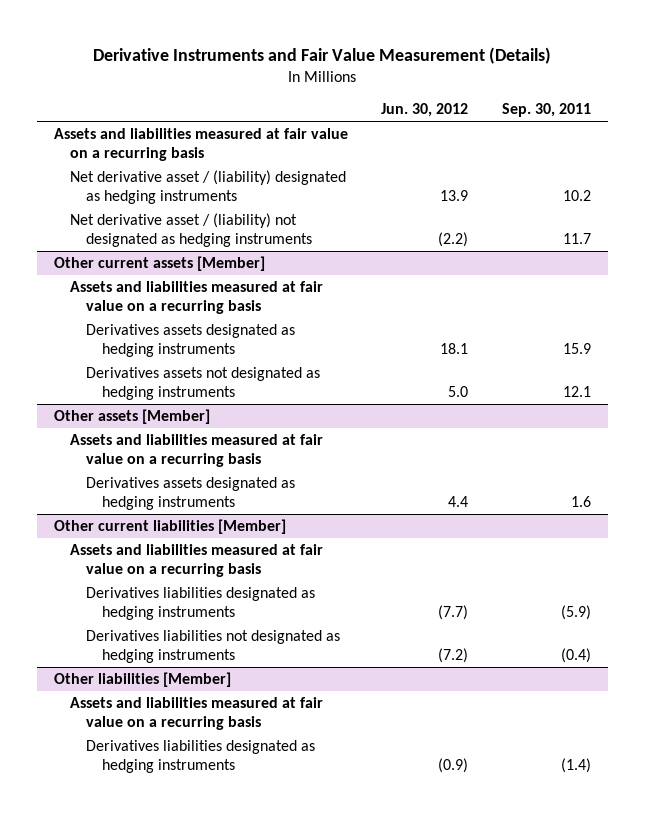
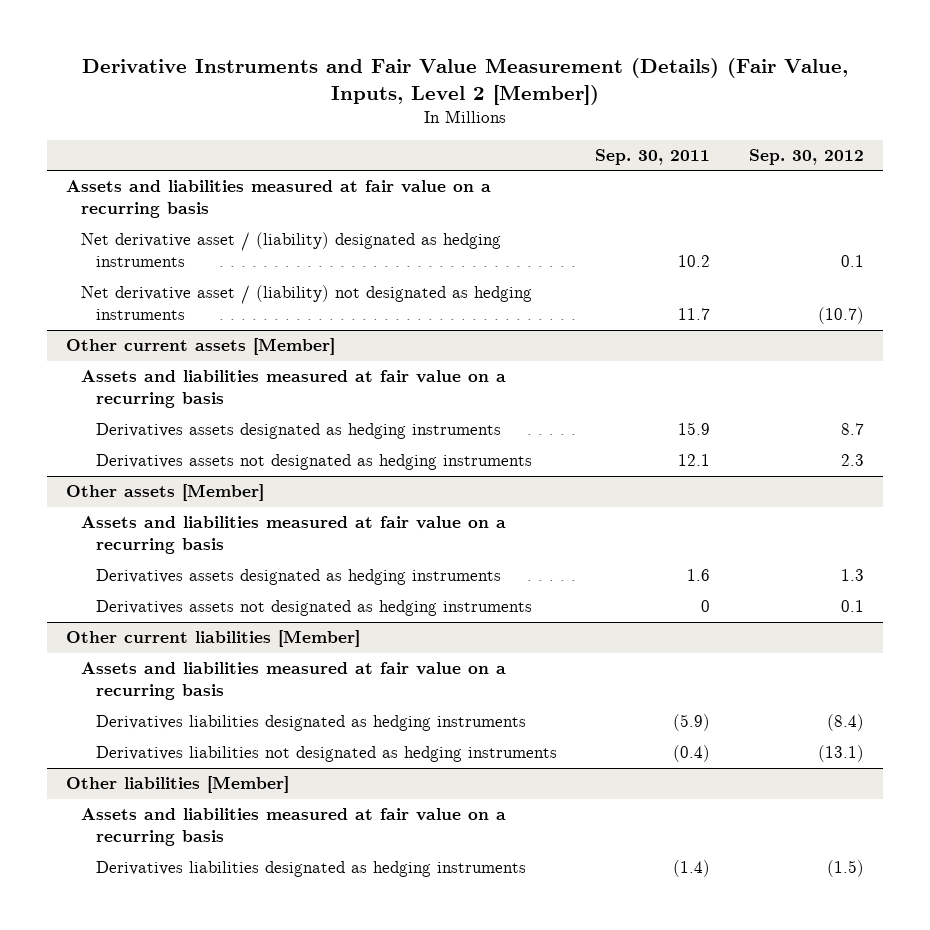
[93,46,552,64] Derivative Instruments and Fair Value Measurement (Details) -> [82,58,849,105] Derivative Instruments and Fair Value Measurement (Details) (Fair Value, Inputs, Level 2 [Member])
[381,103,469,118] Jun. 30, 2012 -> none
none -> [748,148,864,165] Sep. 30, 2012
none -> [95,600,532,617] Derivatives assets not designated as hedging instruments

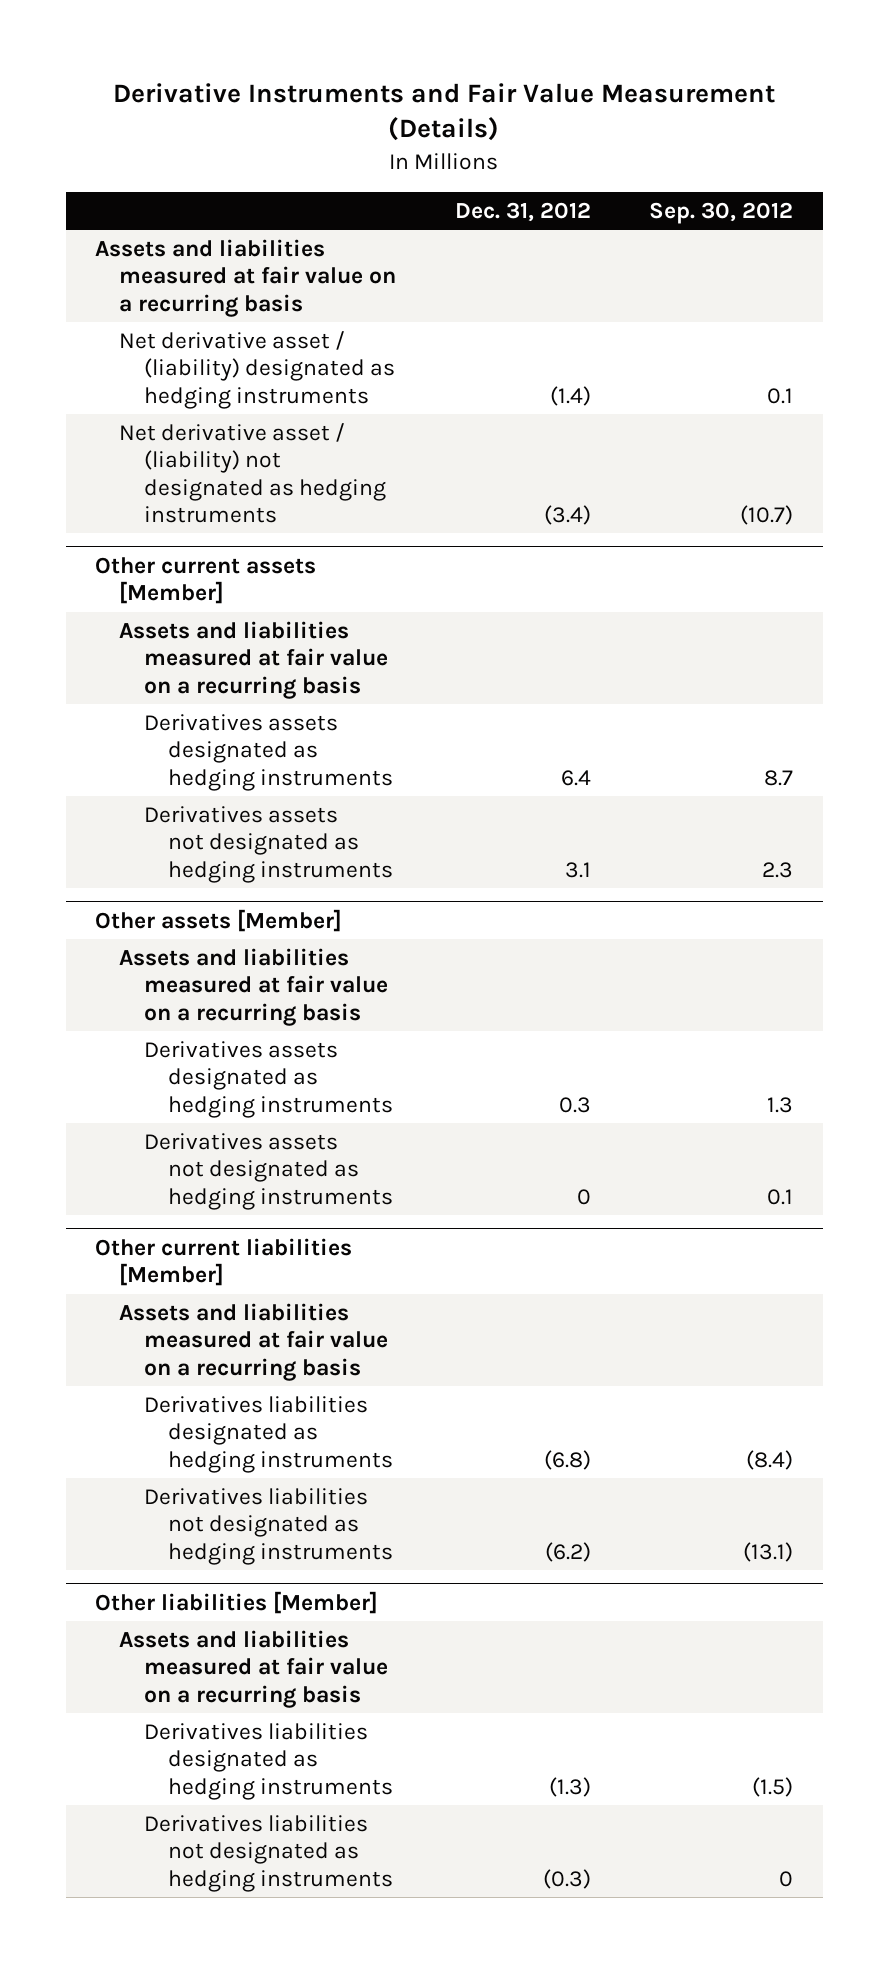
[82,58,849,105] Derivative Instruments and Fair Value Measurement (Details) (Fair Value, Inputs, Level 2 [Member]) -> [113,82,776,142] Derivative Instruments and Fair Value Measurement (Details)
[595,148,711,165] Sep. 30, 2011 -> none
none -> [454,201,591,222] Dec. 31, 2012
none -> [143,1815,394,1892] Derivatives liabilities not designated as hedging instruments

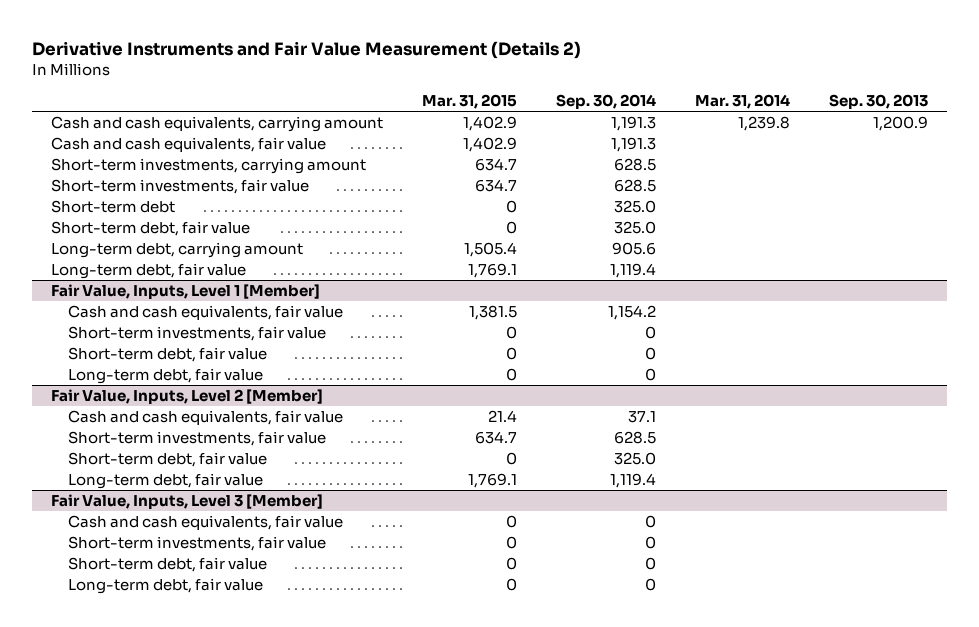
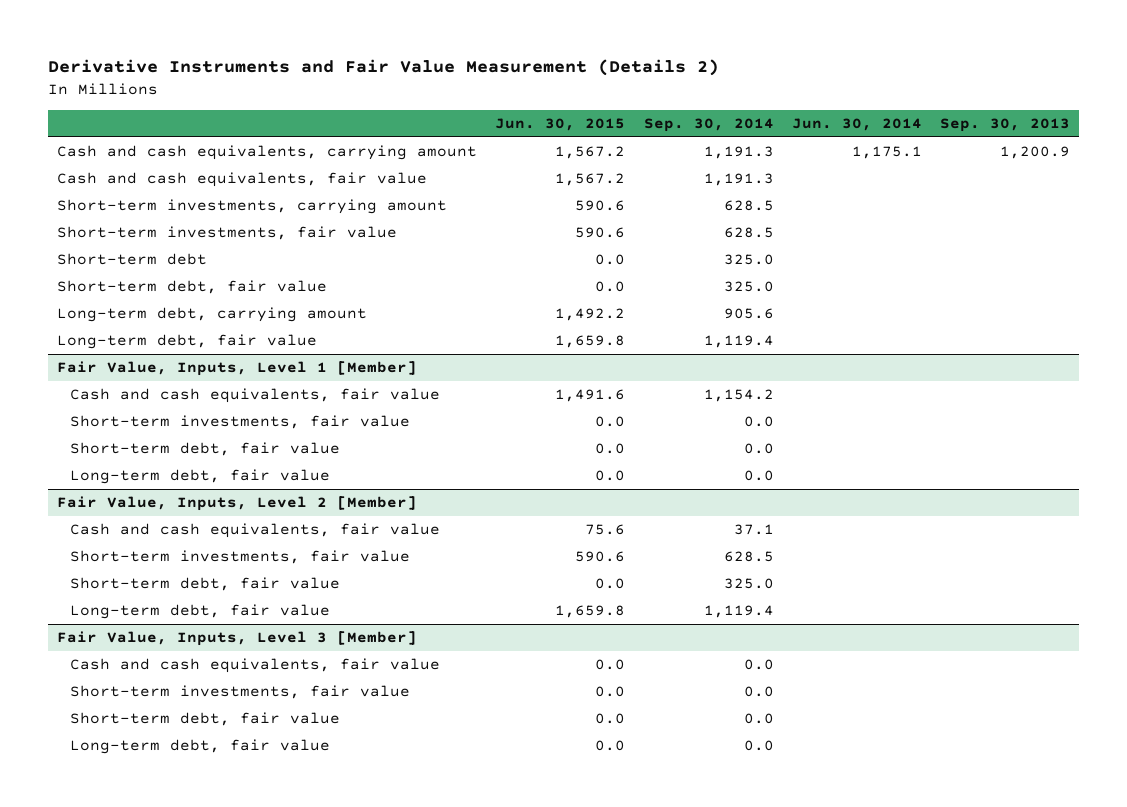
[422,94,518,110] Mar. 31, 2015 -> none
[695,94,791,110] Mar. 31, 2014 -> none
none -> [495,118,626,132] Jun. 30, 2015
none -> [791,118,922,132] Jun. 30, 2014
[645,326,657,340] 0 -> [743,416,774,428] 0.0
[645,347,657,361] 0 -> [743,443,774,455] 0.0
[645,368,657,382] 0 -> [743,470,774,482] 0.0
[645,515,657,529] 0 -> [743,659,774,671] 0.0
[645,536,657,550] 0 -> [743,686,774,698] 0.0
[645,557,657,571] 0 -> [743,713,774,725] 0.0
[645,578,657,592] 0 -> [743,740,774,752] 0.0

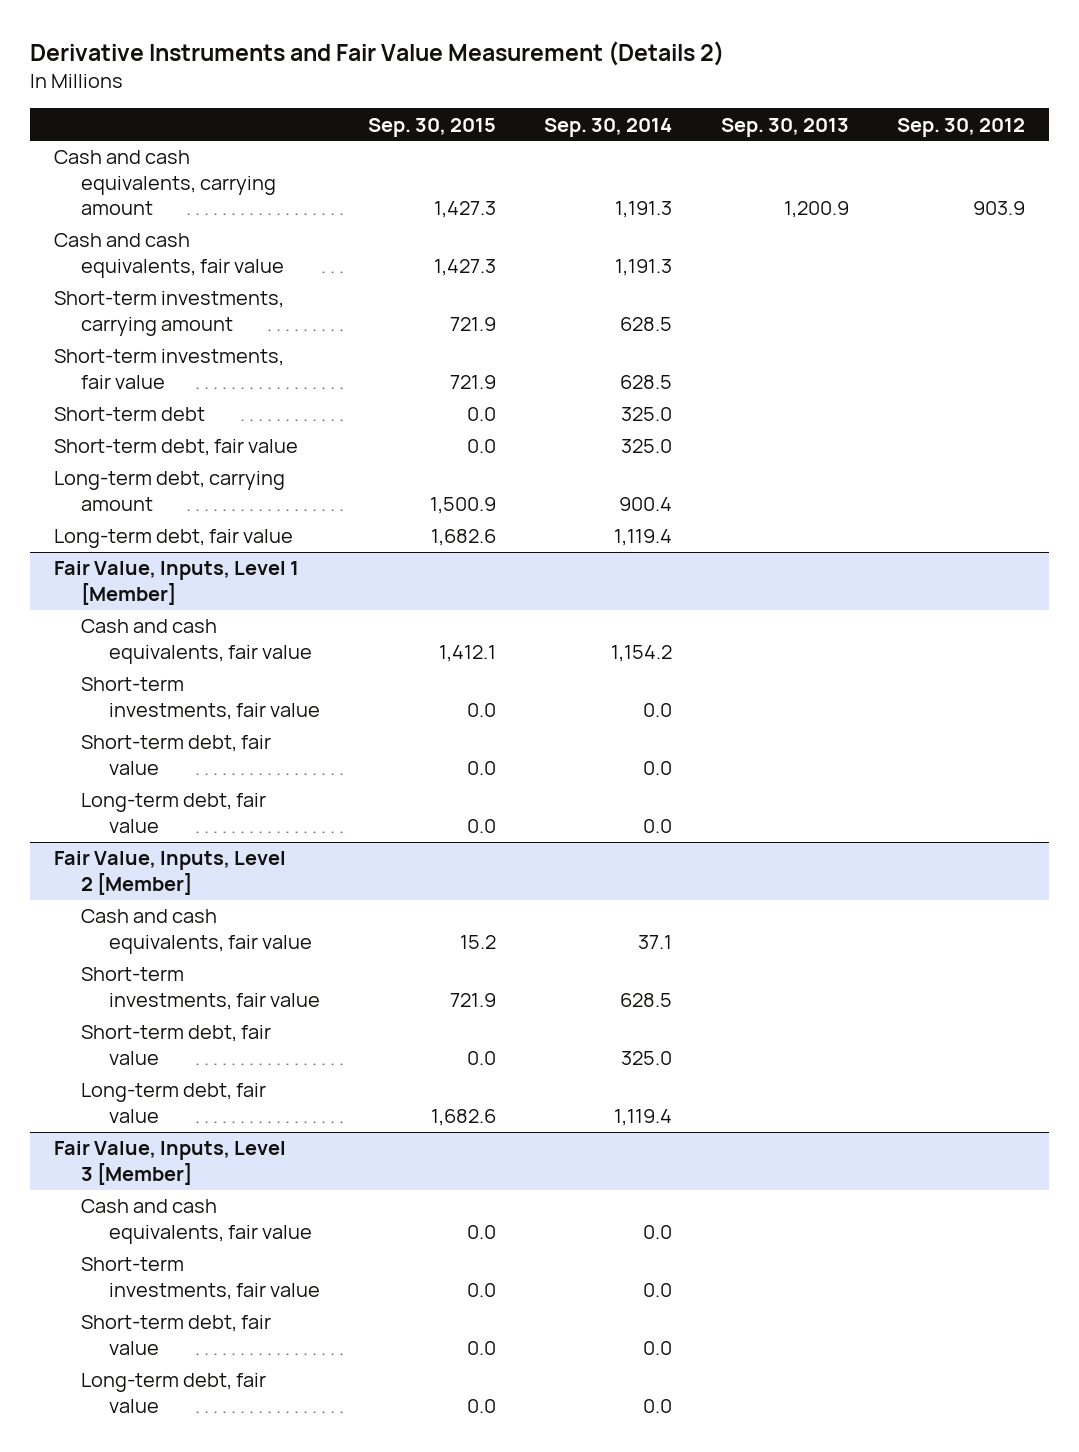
[495,118,626,132] Jun. 30, 2015 -> none
[791,118,922,132] Jun. 30, 2014 -> none
none -> [367,117,496,137] Sep. 30, 2015
none -> [896,117,1025,137] Sep. 30, 2012
[723,308,774,320] 905.6 -> [619,496,673,511] 900.4

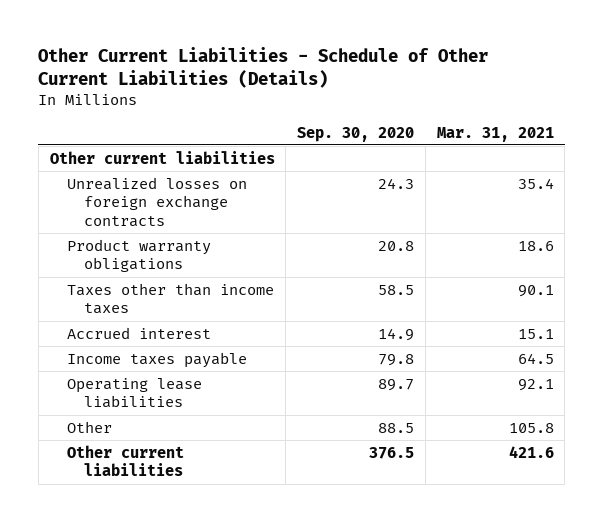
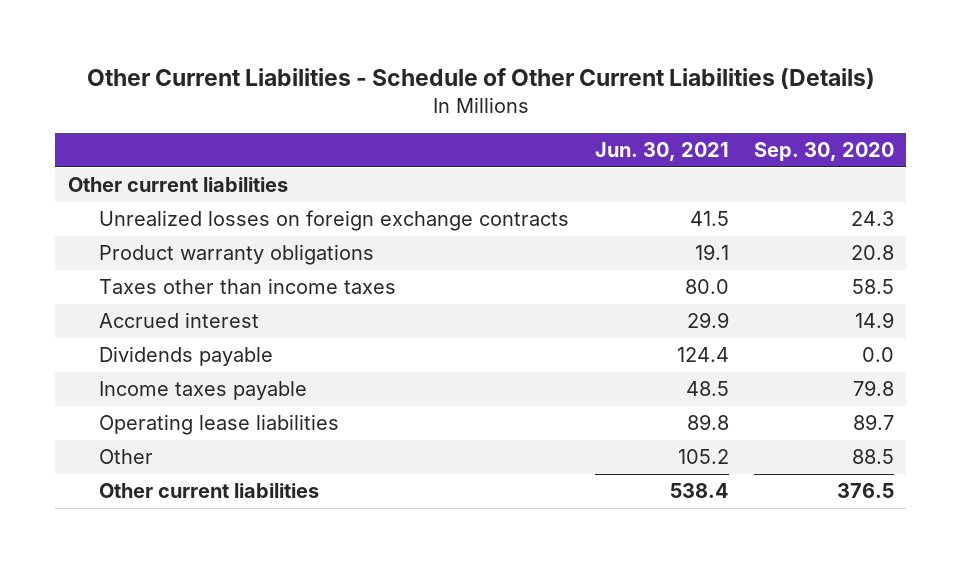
[436,126,554,142] Mar. 31, 2021 -> none
none -> [594,142,729,162] Jun. 30, 2021
none -> [99,346,274,367] Dividends payable

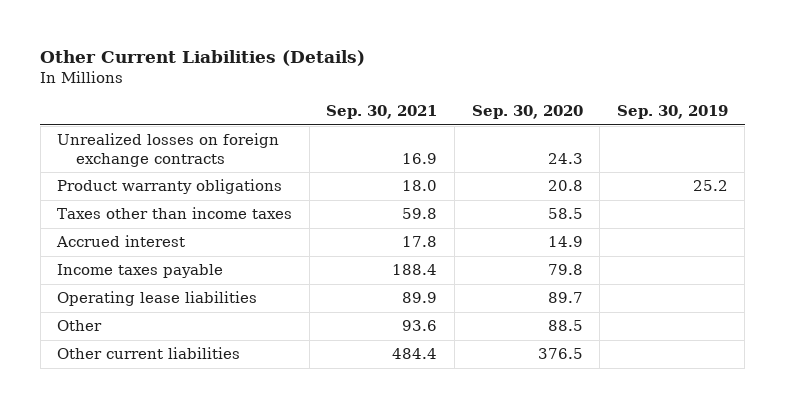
[86,67,875,89] Other Current Liabilities - Schedule of Other Current Liabilities (Details) -> [40,49,366,66] Other Current Liabilities (Details)
[594,142,729,162] Jun. 30, 2021 -> none
none -> [326,105,438,120] Sep. 30, 2021
none -> [616,105,728,120] Sep. 30, 2019
[67,177,288,193] Other current liabilities -> none
[99,346,274,367] Dividends payable -> none

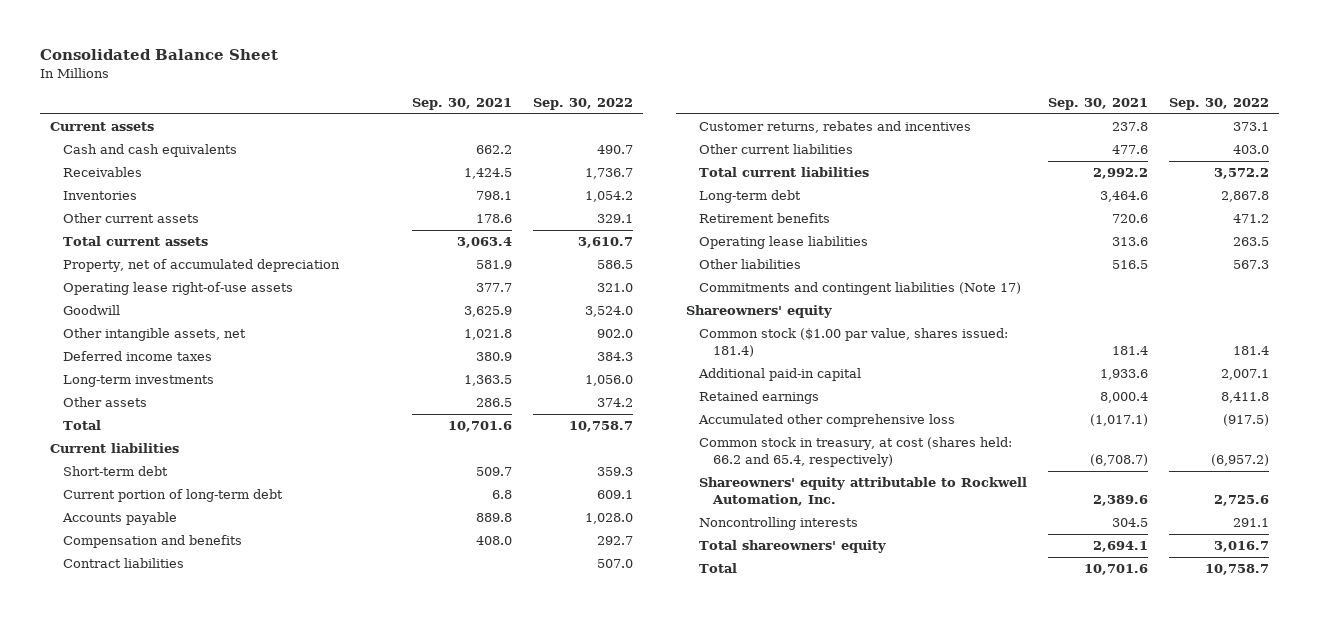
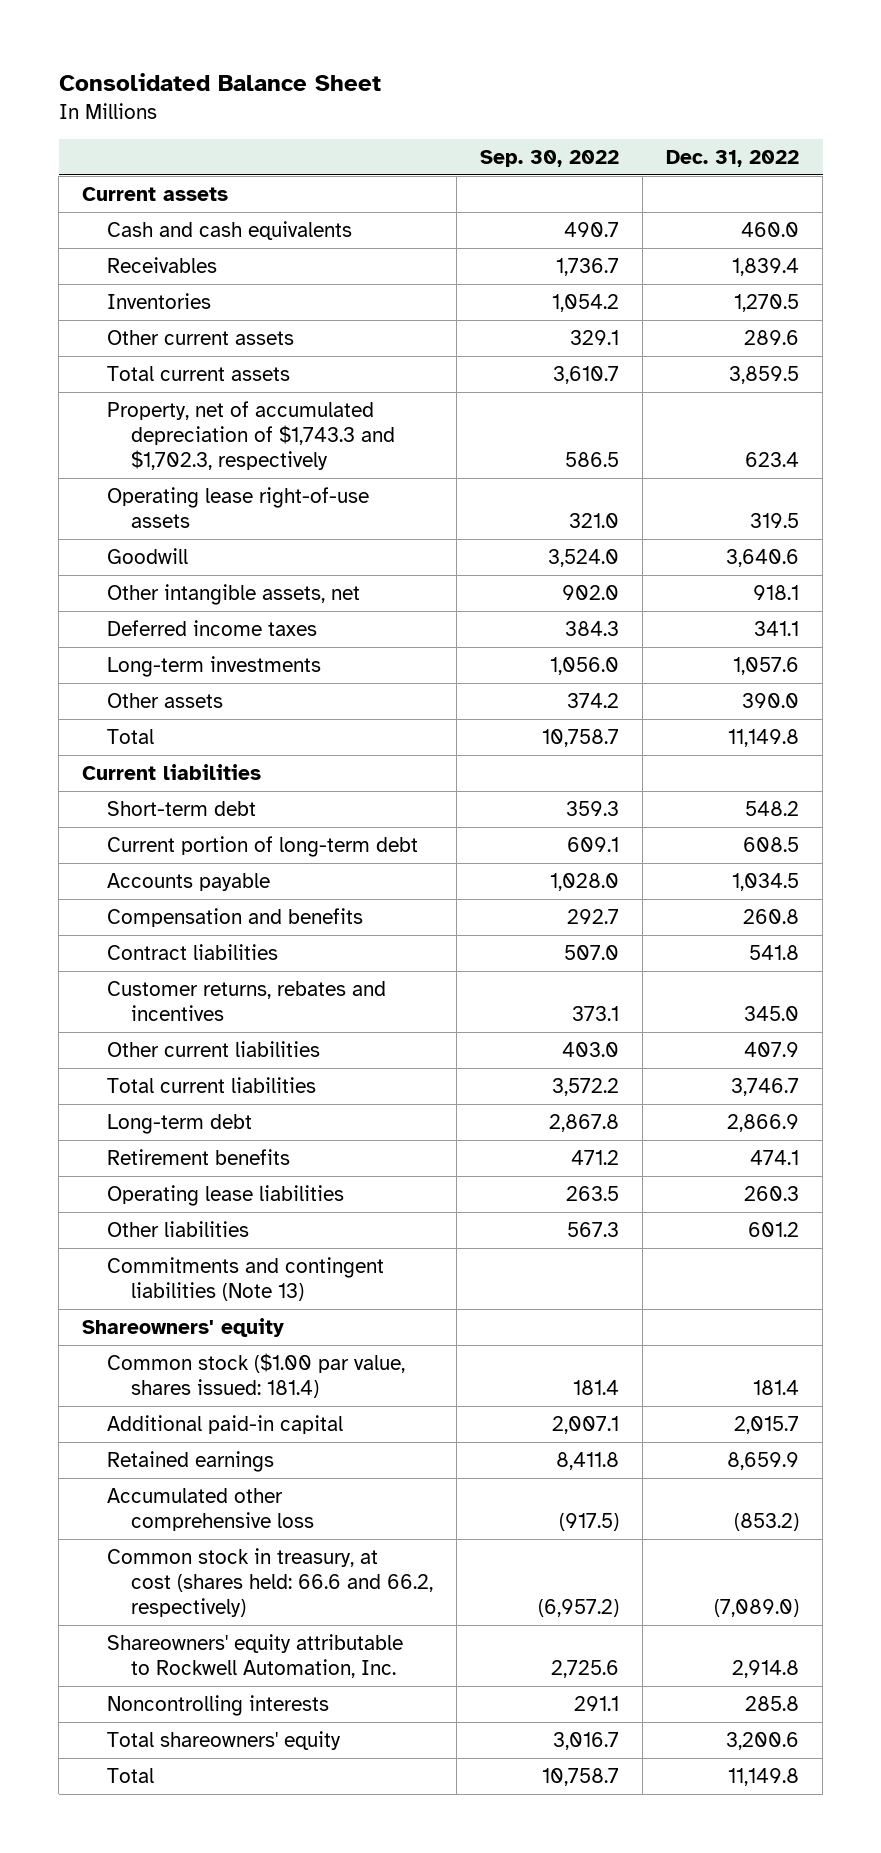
[412,98,513,111] Sep. 30, 2021 -> none
none -> [665,150,799,168] Dec. 31, 2022
[63,259,341,273] Property, net of accumulated depreciation -> [106,400,395,470] Property, net of accumulated depreciation of $1,743.3 and $1,702.3, respectively
[699,282,1022,296] Commitments and contingent liabilities (Note 17) -> [106,1256,384,1301] Commitments and contingent liabilities (Note 13)
[699,437,1013,468] Common stock in treasury, at cost (shares held: 66.2 and 65.4, respectively) -> [106,1547,433,1617] Common stock in treasury, at cost (shares held: 66.6 and 66.2, respectively)

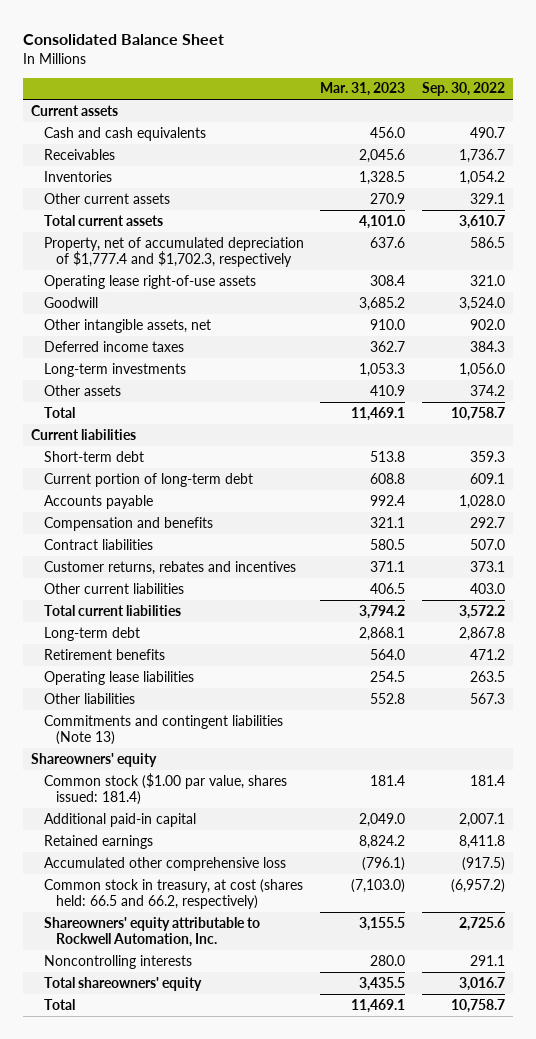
[665,150,799,168] Dec. 31, 2022 -> none
none -> [320,82,406,97] Mar. 31, 2023
[106,400,395,470] Property, net of accumulated depreciation of $1,743.3 and $1,702.3, respectively -> [43,236,304,268] Property, net of accumulated depreciation of $1,777.4 and $1,702.3, respectively
[106,1547,433,1617] Common stock in treasury, at cost (shares held: 66.6 and 66.2, respectively) -> [43,878,303,910] Common stock in treasury, at cost (shares held: 66.5 and 66.2, respectively)

